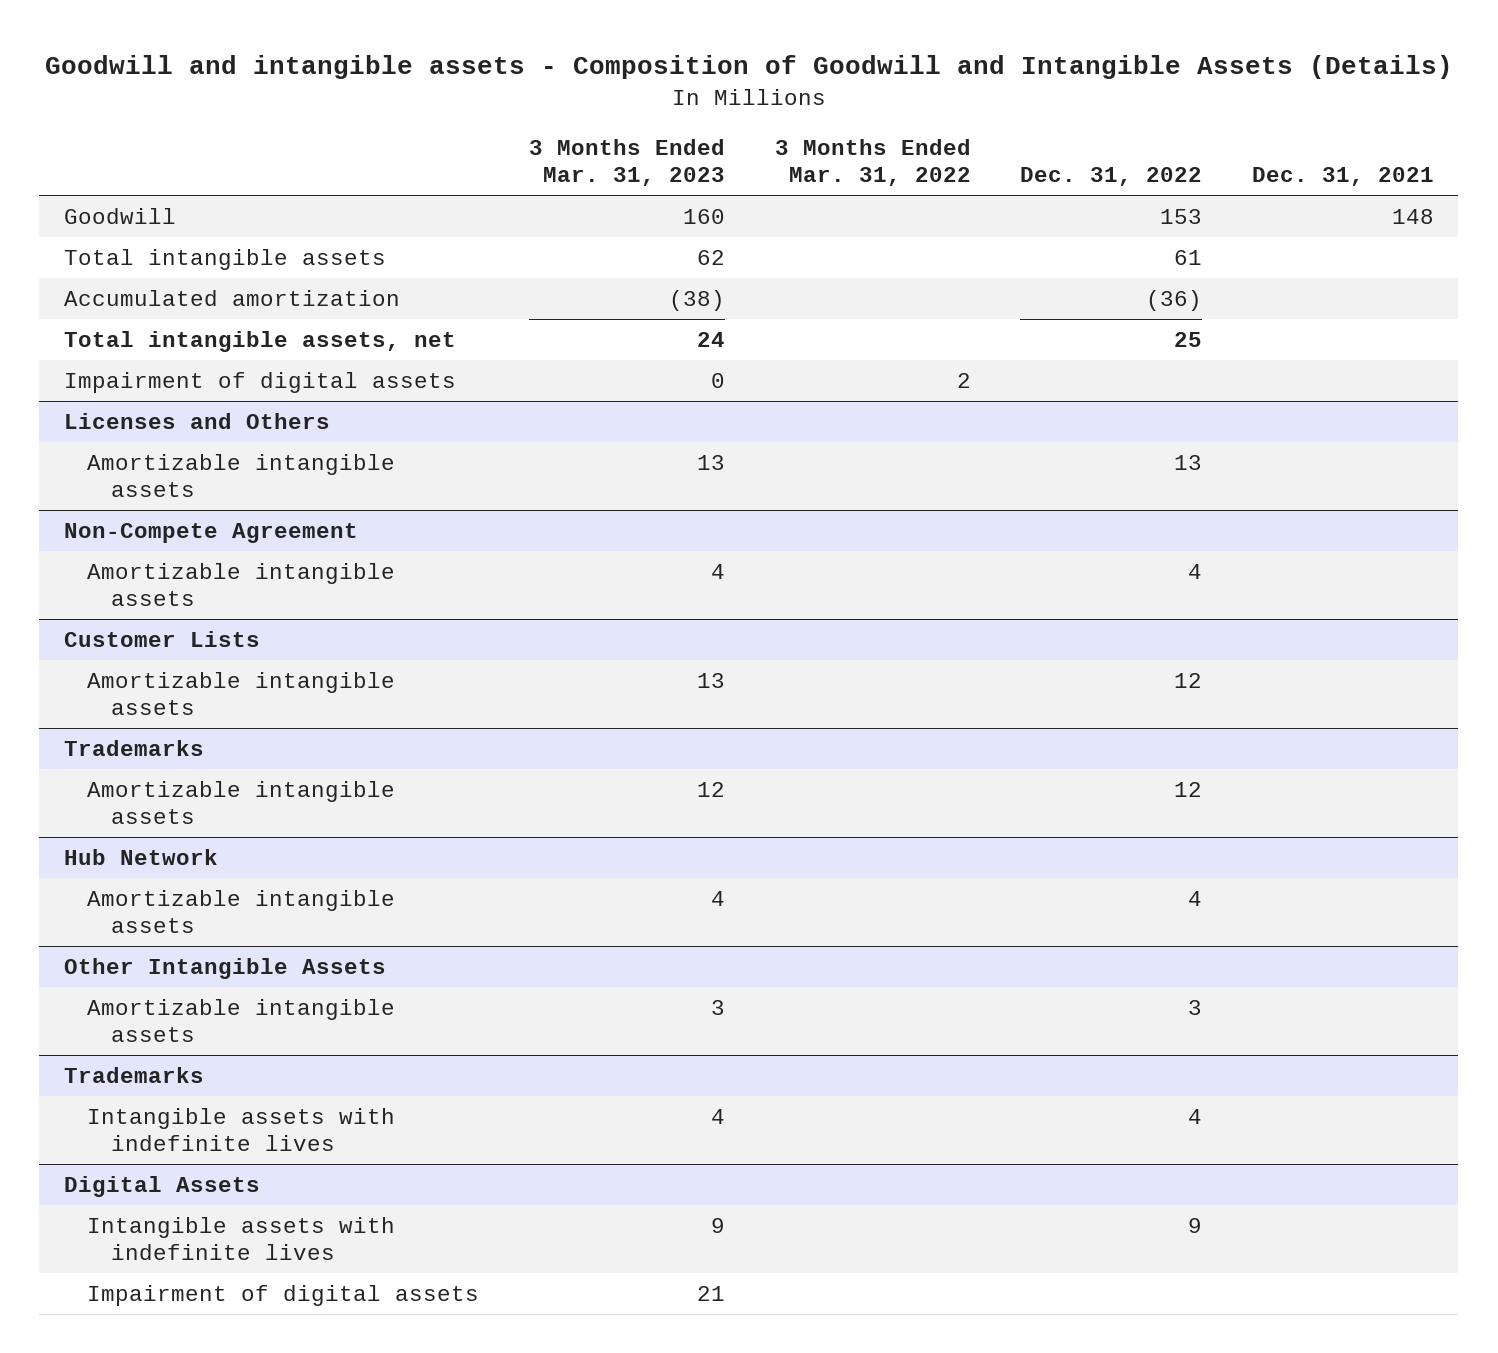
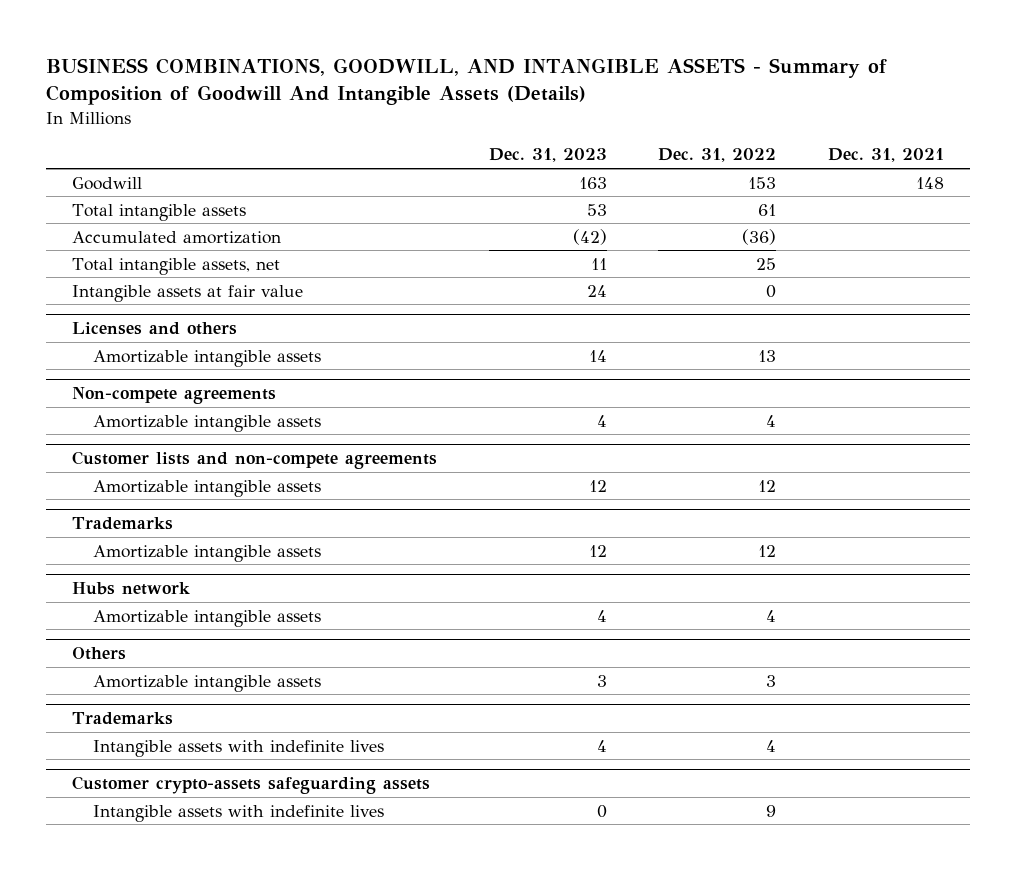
[44,55,1453,80] Goodwill and intangible assets - Composition of Goodwill and Intangible Assets (Details) -> [46,58,888,106] BUSINESS COMBINATIONS, GOODWILL, AND INTANGIBLE ASSETS - Summary of Composition of Goodwill And Intangible Assets (Details)
[529,139,726,187] 3 Months Ended Mar. 31, 2023 -> none
[774,139,971,187] 3 Months Ended Mar. 31, 2022 -> none
none -> [488,148,607,163] Dec. 31, 2023
[64,371,457,393] Impairment of digital assets -> none
none -> [72,284,304,302] Intangible assets at fair value
[64,412,331,429] Licenses and Others -> [72,322,238,336] Licenses and others
[64,522,359,543] Non-Compete Agreement -> [72,387,277,405] Non-compete agreements
[64,630,261,647] Customer Lists -> [72,451,438,470] Customer lists and non-compete agreements
[64,848,219,865] Hub Network -> [72,582,191,596] Hubs network
[64,957,387,979] Other Intangible Assets -> [72,647,127,661] Others
[64,1175,261,1197] Digital Assets -> [72,776,431,795] Customer crypto-assets safeguarding assets
[87,1284,480,1306] Impairment of digital assets -> none

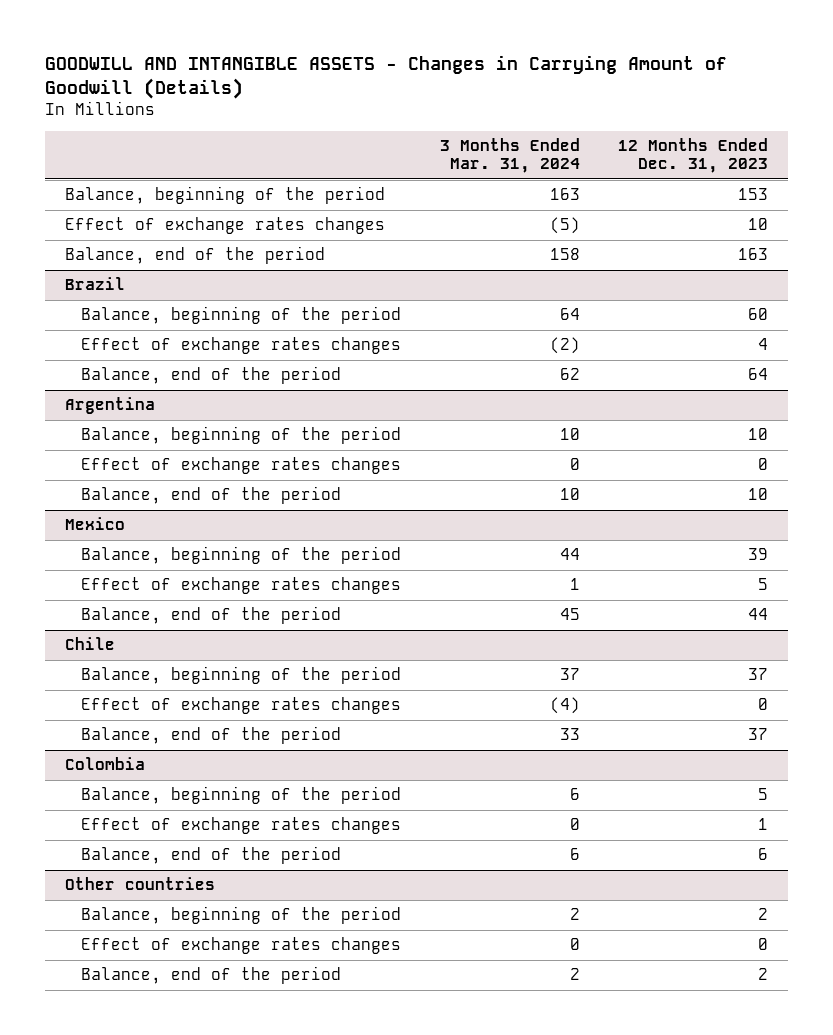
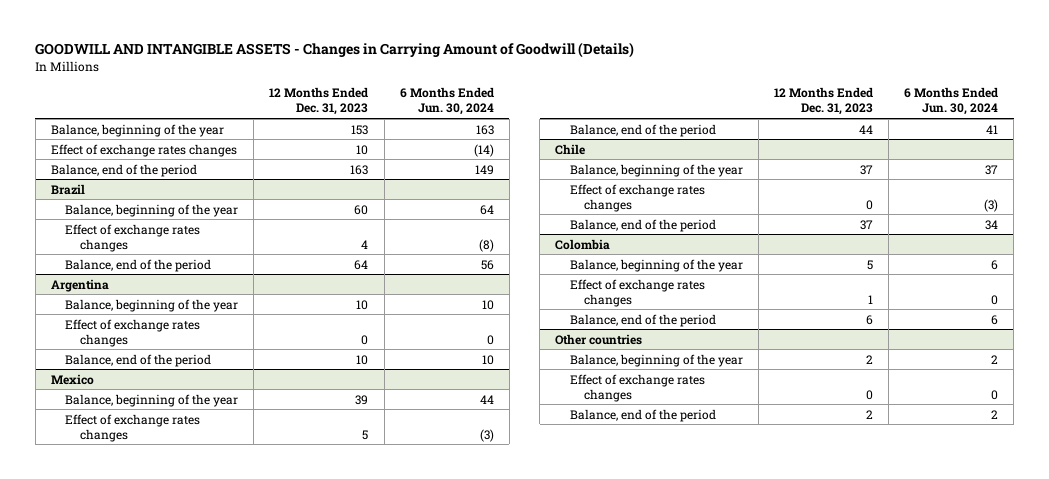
[439,138,580,174] 3 Months Ended Mar. 31, 2024 -> none
none -> [399,87,494,116] 6 Months Ended Jun. 30, 2024
[64,186,385,205] Balance, beginning of the period -> [50,123,224,137] Balance, beginning of the year
[81,306,402,325] Balance, beginning of the period -> [65,203,239,217] Balance, beginning of the year
[81,426,402,445] Balance, beginning of the period -> [65,298,239,312] Balance, beginning of the year
[81,546,402,565] Balance, beginning of the period -> [65,393,239,407] Balance, beginning of the year
[81,666,402,685] Balance, beginning of the period -> [569,163,743,177] Balance, beginning of the year
[81,786,402,805] Balance, beginning of the period -> [569,258,743,272] Balance, beginning of the year
[81,906,402,925] Balance, beginning of the period -> [569,353,743,367] Balance, beginning of the year

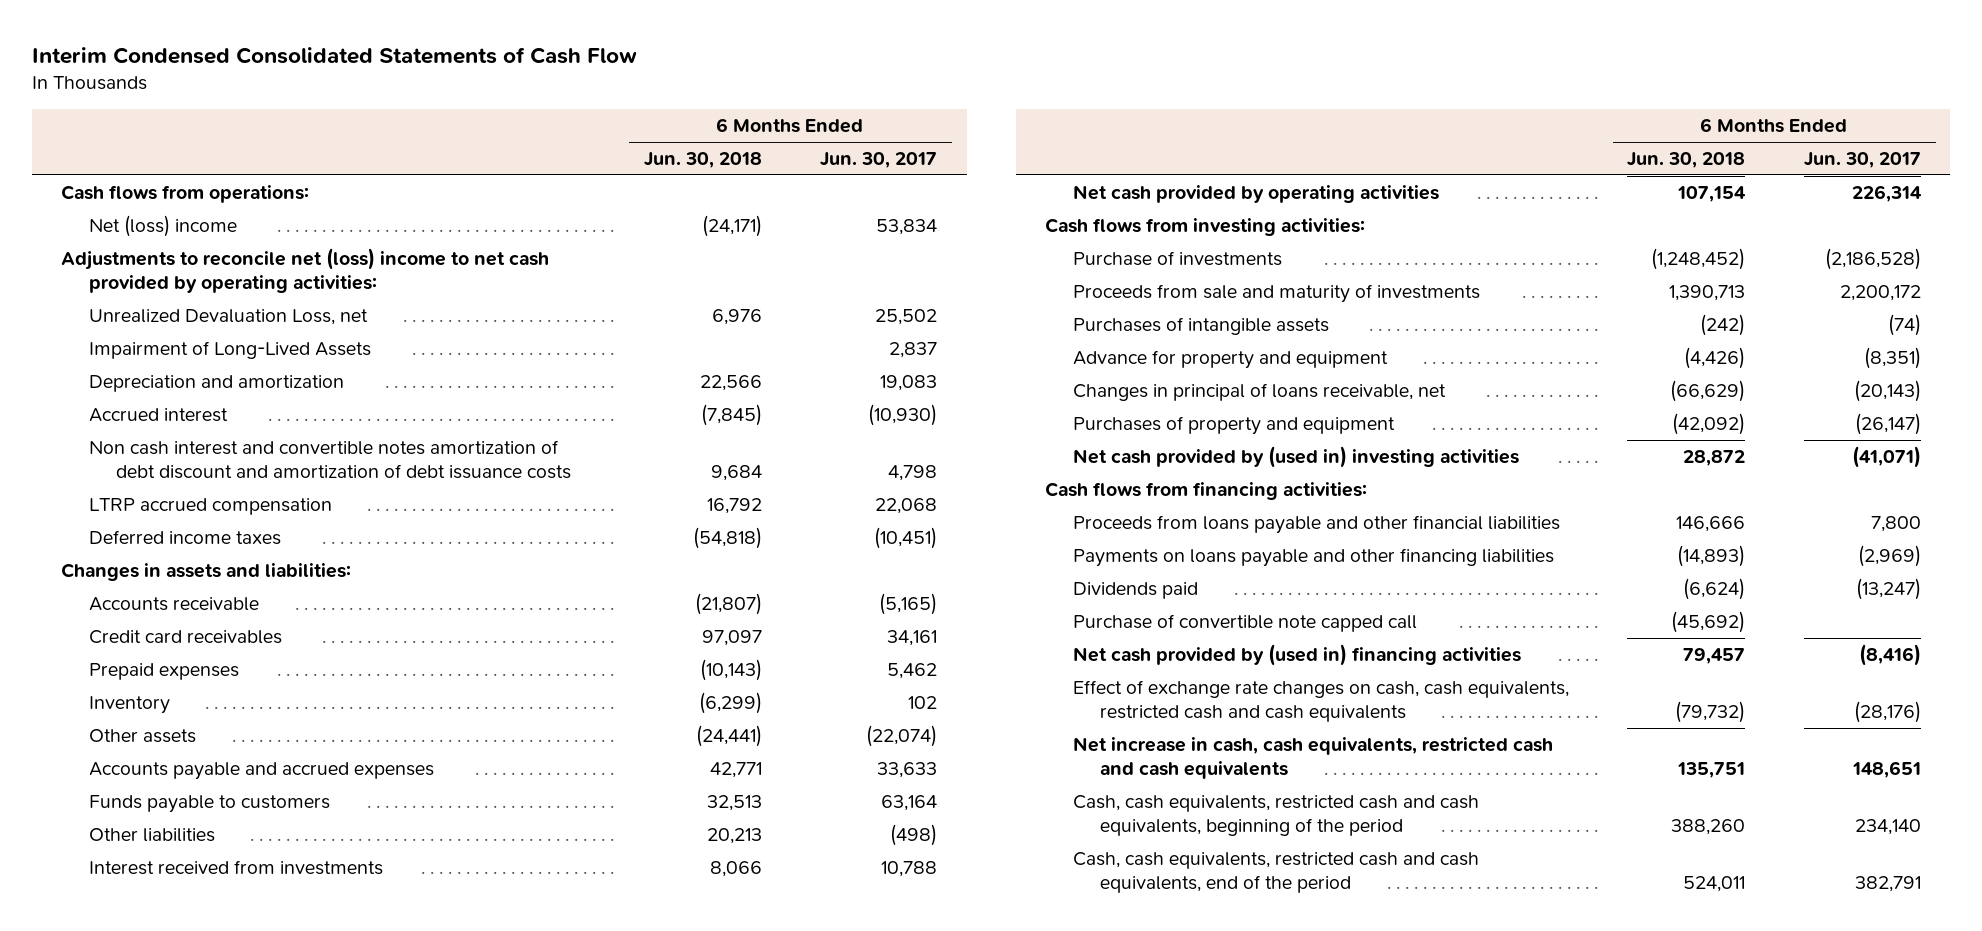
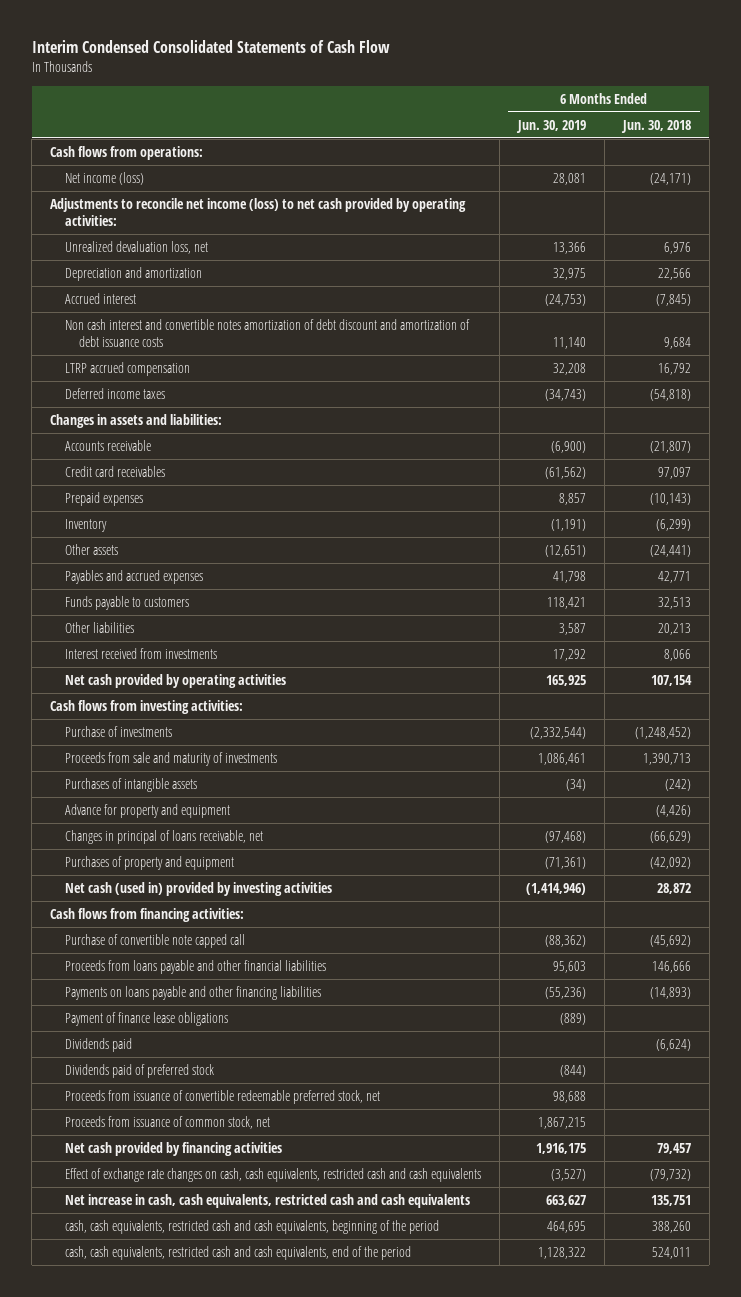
[820,152,938,169] Jun. 30, 2017 -> none
none -> [515,119,586,133] Jun. 30, 2019
[88,341,371,360] Impairment of Long-Lived Assets -> none
[88,215,237,238] Net (loss) income -> [64,171,144,185] Net income (loss)
[61,248,550,294] Adjustments to reconcile net (loss) income to net cash provided by operating activities: -> [50,197,467,226] Adjustments to reconcile net income (loss) to net cash provided by operating activities:
[88,309,368,326] Unrealized Devaluation Loss, net -> [64,240,208,254] Unrealized devaluation loss, net
[88,762,434,781] Accounts payable and accrued expenses -> [64,569,203,584] Payables and accrued expenses
[1072,446,1519,469] Net cash provided by (used in) investing activities -> [64,881,332,896] Net cash (used in) provided by investing activities
[1072,614,1417,633] Purchase of convertible note capped call -> [64,933,245,948] Purchase of convertible note capped call
none -> [64,1011,228,1026] Payment of finance lease obligations
none -> [64,1063,214,1078] Dividends paid of preferred stock
none -> [64,1089,380,1104] Proceeds from issuance of convertible redeemable preferred stock, net
none -> [64,1115,270,1129] Proceeds from issuance of common stock, net
[1072,644,1521,667] Net cash provided by (used in) financing activities -> [64,1141,282,1156] Net cash provided by financing activities
[1072,795,1479,837] Cash, cash equivalents, restricted cash and cash equivalents, beginning of the period -> [64,1219,439,1234] cash, cash equivalents, restricted cash and cash equivalents, beginning of the period
[1072,852,1479,894] Cash, cash equivalents, restricted cash and cash equivalents, end of the period -> [64,1245,411,1260] cash, cash equivalents, restricted cash and cash equivalents, end of the period

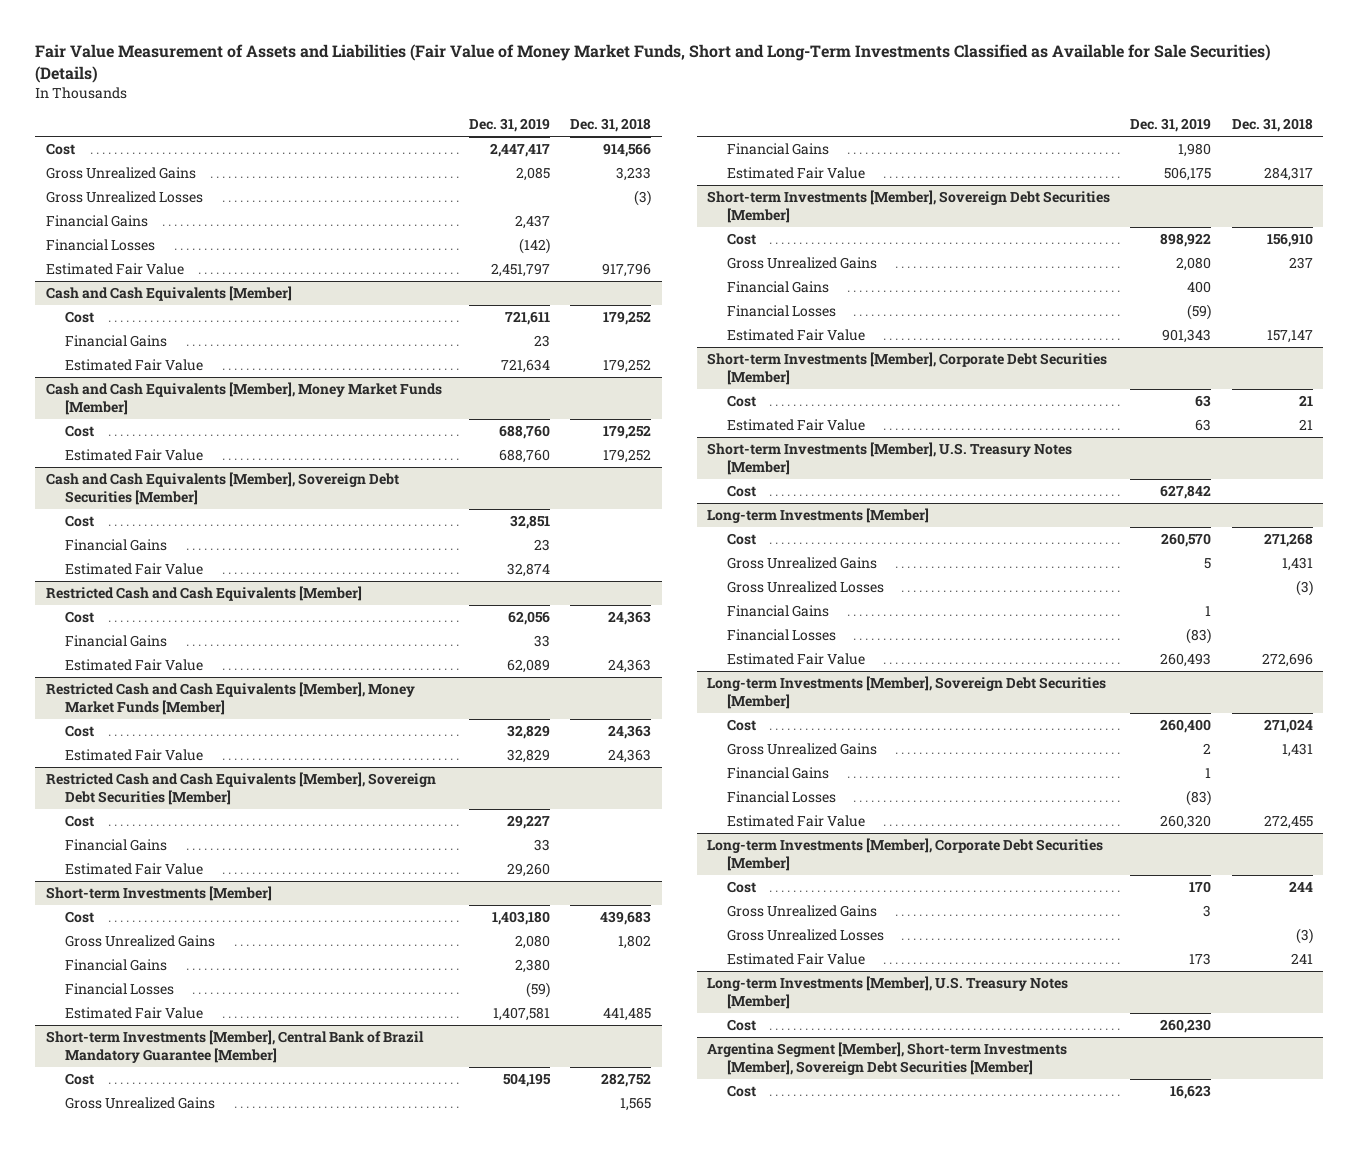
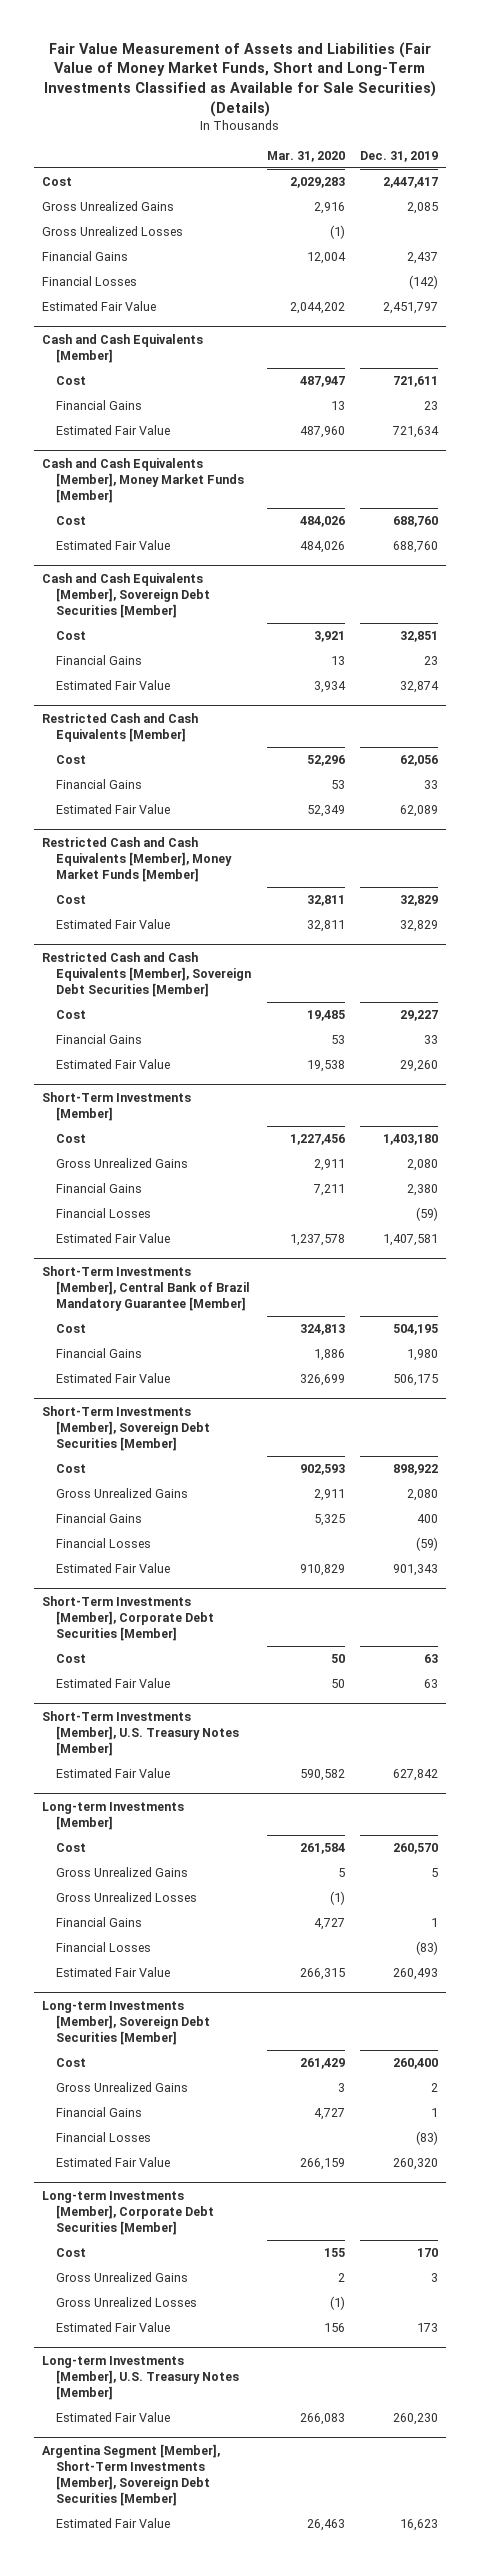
[570,118,652,133] Dec. 31, 2018 -> none
none -> [266,150,345,162] Mar. 31, 2020
[45,886,272,902] Short-term Investments [Member] -> [41,1091,191,1121] Short-Term Investments [Member]
[45,1030,424,1063] Short-term Investments [Member], Central Bank of Brazil Mandatory Guarantee [Member] -> [41,1265,251,1311] Short-Term Investments [Member], Central Bank of Brazil Mandatory Guarantee [Member]
[65,1097,216,1110] Gross Unrealized Gains -> none
[706,190,1110,223] Short-term Investments [Member], Sovereign Debt Securities [Member] -> [41,1405,211,1451] Short-Term Investments [Member], Sovereign Debt Securities [Member]
[706,352,1107,385] Short-term Investments [Member], Corporate Debt Securities [Member] -> [41,1595,215,1641] Short-Term Investments [Member], Corporate Debt Securities [Member]
[706,442,1072,475] Short-term Investments [Member], U.S. Treasury Notes [Member] -> [41,1710,240,1756] Short-Term Investments [Member], U.S. Treasury Notes [Member]
[726,485,756,498] Cost -> [56,1768,171,1779] Estimated Fair Value
[726,1019,756,1032] Cost -> [56,2412,171,2423] Estimated Fair Value
[706,1042,1067,1075] Argentina Segment [Member], Short-term Investments [Member], Sovereign Debt Securities [Member] -> [41,2443,220,2506] Argentina Segment [Member], Short-Term Investments [Member], Sovereign Debt Securities [Member]
[726,1085,756,1098] Cost -> [56,2518,171,2529] Estimated Fair Value

